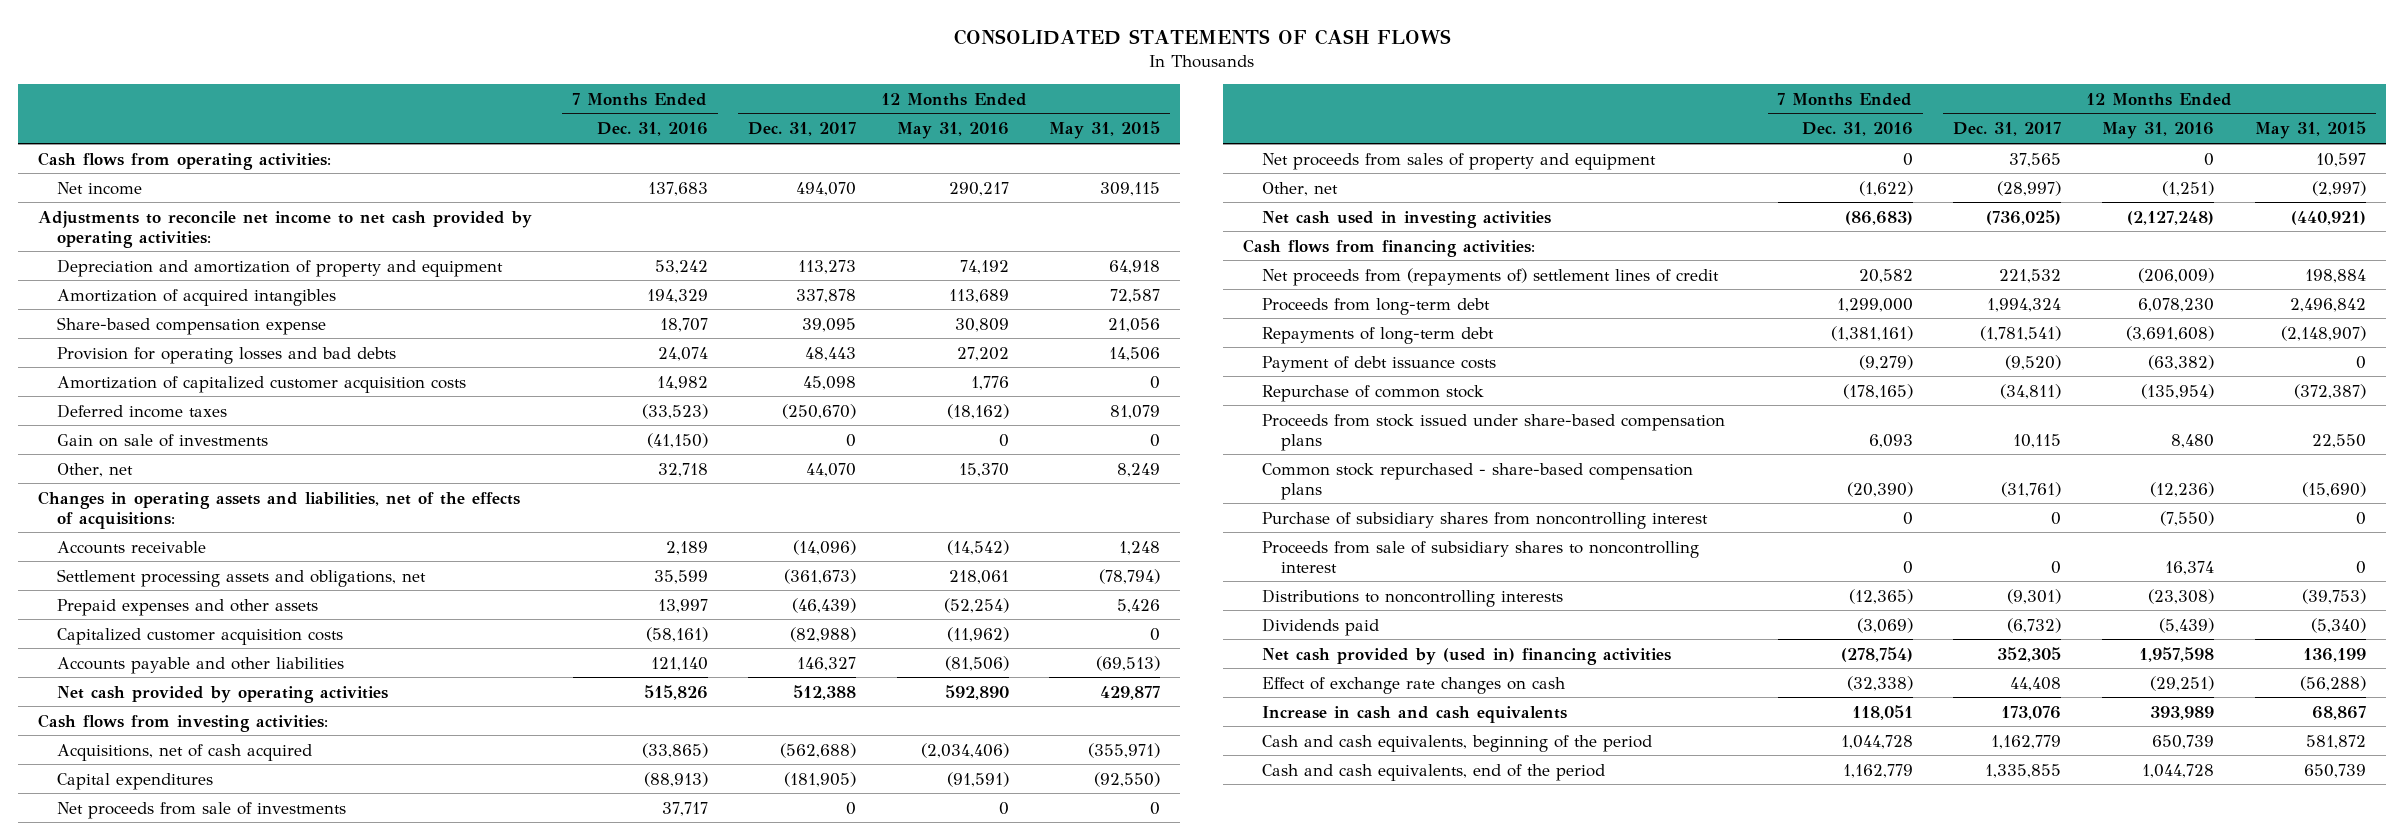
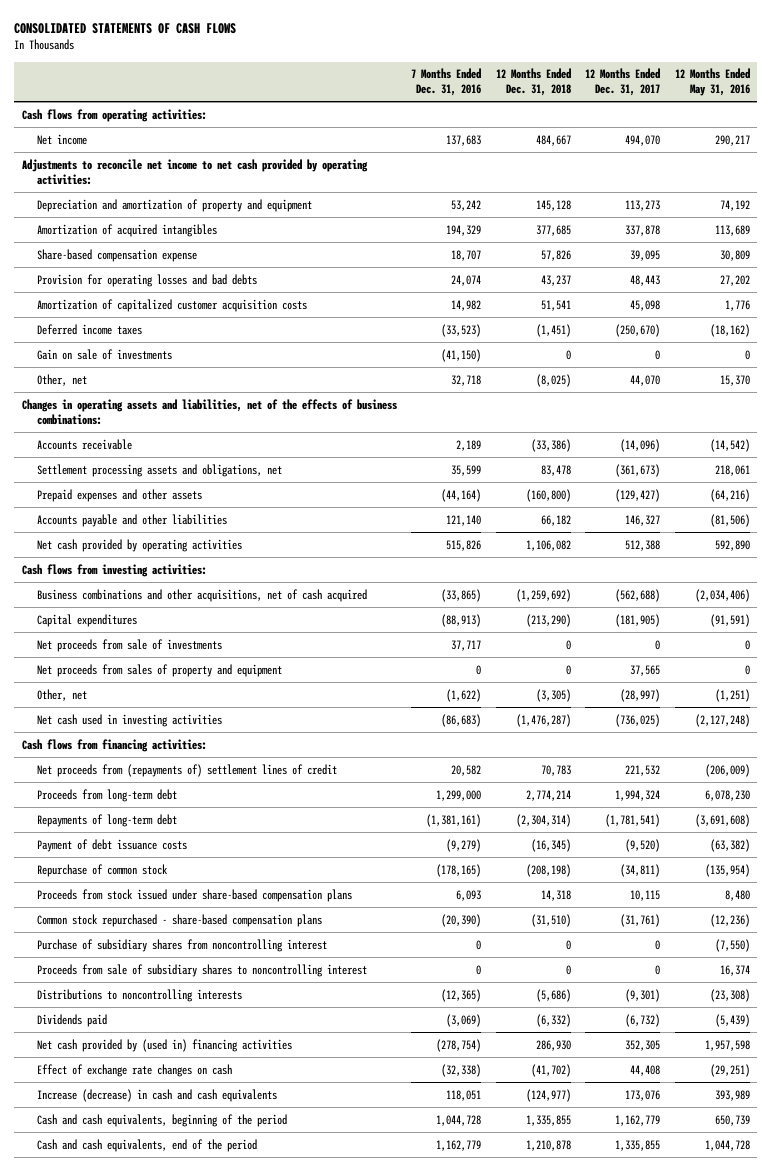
[1049,121,1161,140] May 31, 2015 -> none
none -> [495,68,571,97] 12 Months Ended Dec. 31, 2018
[38,490,521,529] Changes in operating assets and liabilities, net of the effects of acquisitions: -> [21,398,397,425] Changes in operating assets and liabilities, net of the effects of business combinations:
[56,627,343,645] Capitalized customer acquisition costs -> none
[657,598,708,613] 13,997 -> [441,488,482,502] (44,164)
[792,597,857,613] (46,439) -> [615,488,661,502] (129,427)
[943,597,1009,613] (52,254) -> [709,488,750,502] (64,216)
[56,743,312,761] Acquisitions, net of cash acquired -> [36,588,367,602] Business combinations and other acquisitions, net of cash acquired
[1262,705,1568,723] Increase in cash and cash equivalents -> [36,1088,277,1102] Increase (decrease) in cash and cash equivalents

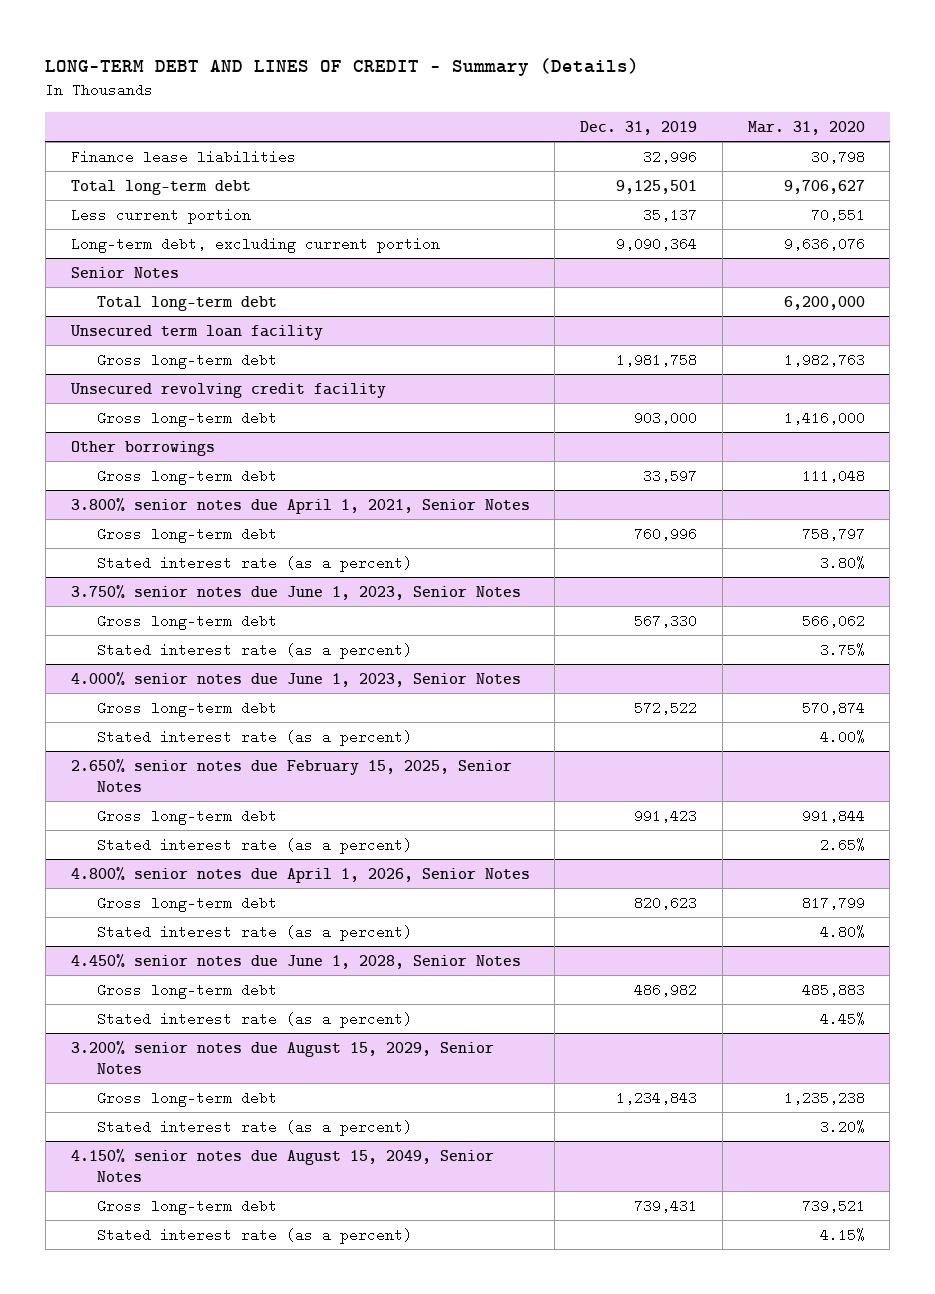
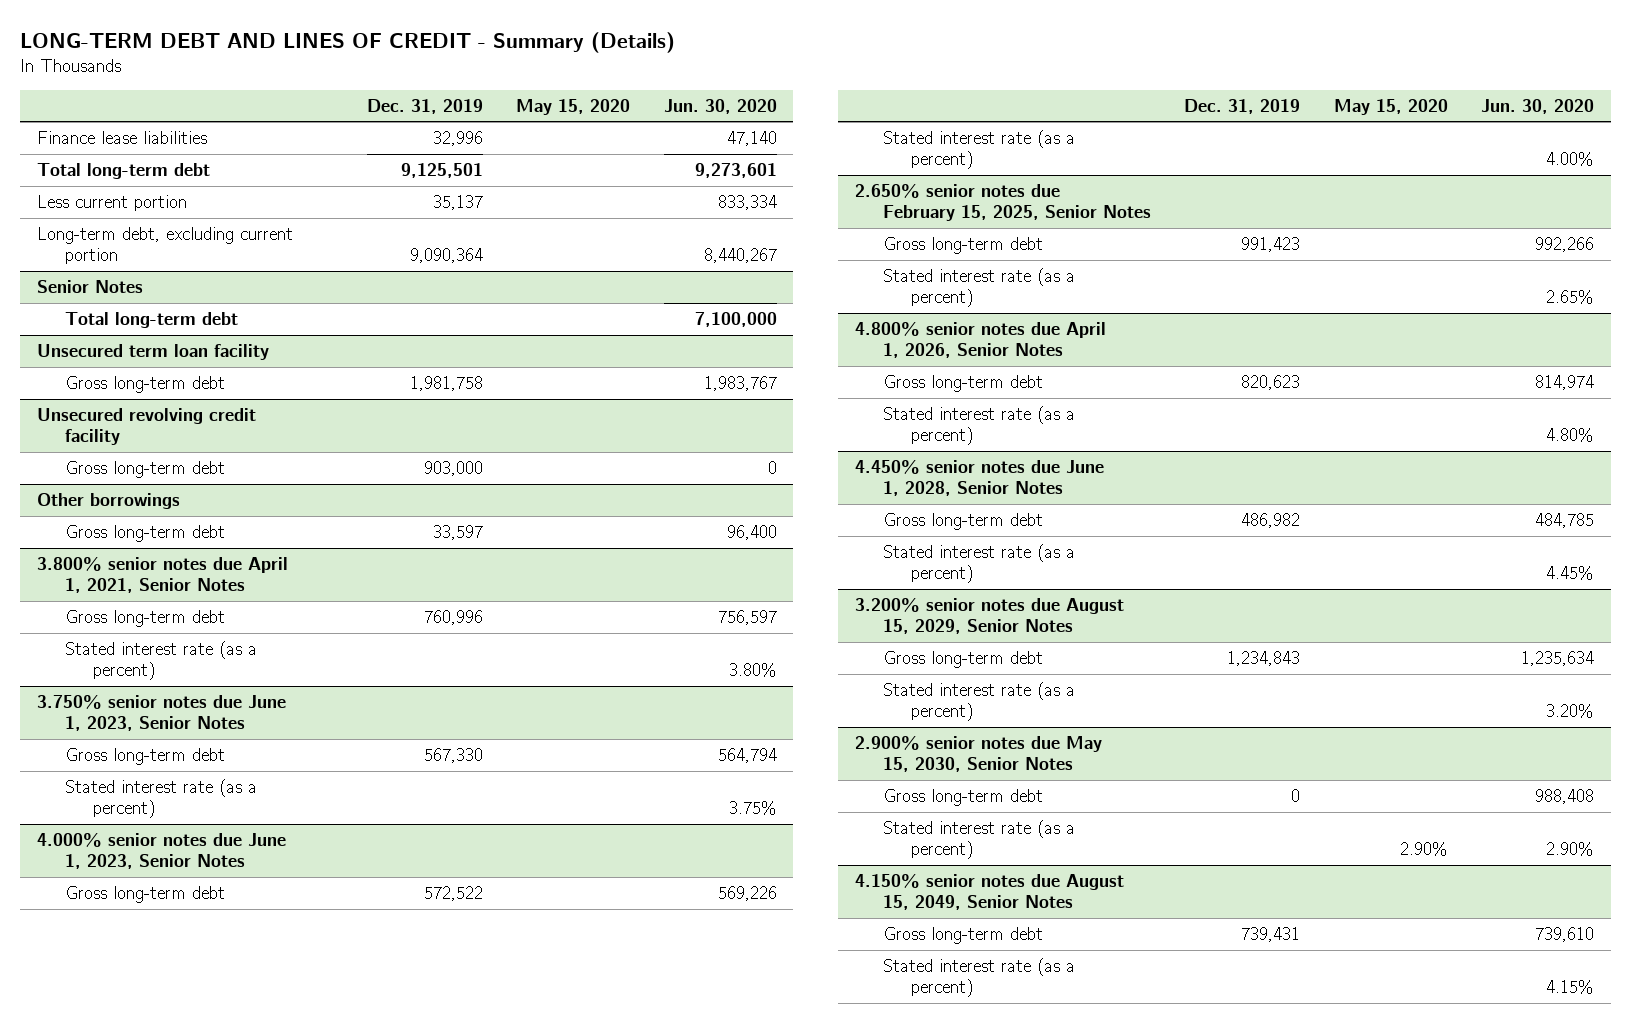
[747,121,865,136] Mar. 31, 2020 -> none
none -> [516,98,631,115] May 15, 2020
none -> [663,98,777,114] Jun. 30, 2020
none -> [854,734,1102,773] 2.900% senior notes due May 15, 2030, Senior Notes
none -> [882,788,1043,806] Gross long-term debt
none -> [882,819,1075,860] Stated interest rate (as a percent)

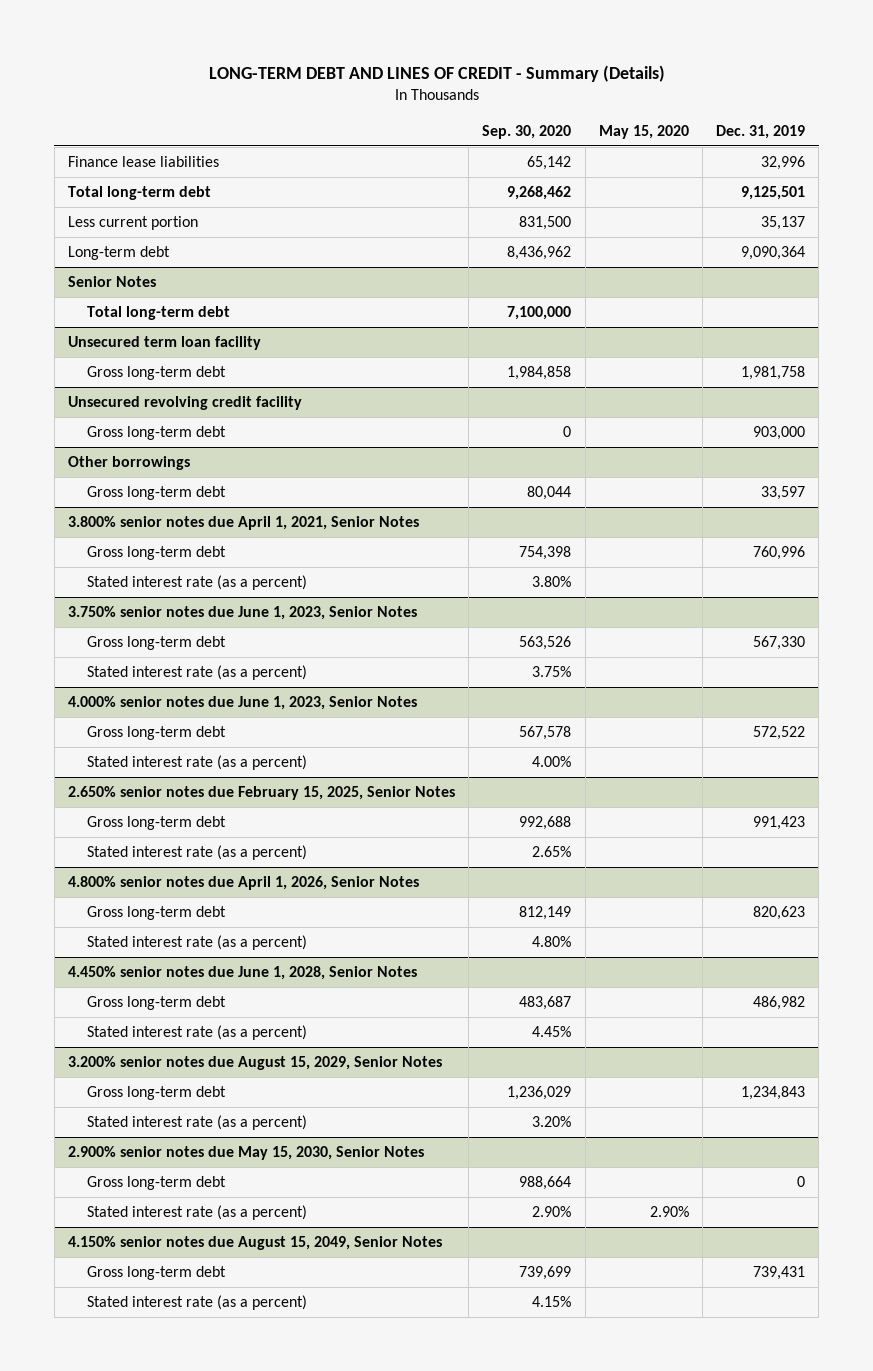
[663,98,777,114] Jun. 30, 2020 -> none
none -> [482,124,572,139] Sep. 30, 2020
[37,226,294,265] Long-term debt, excluding current portion -> [68,246,171,261] Long-term debt

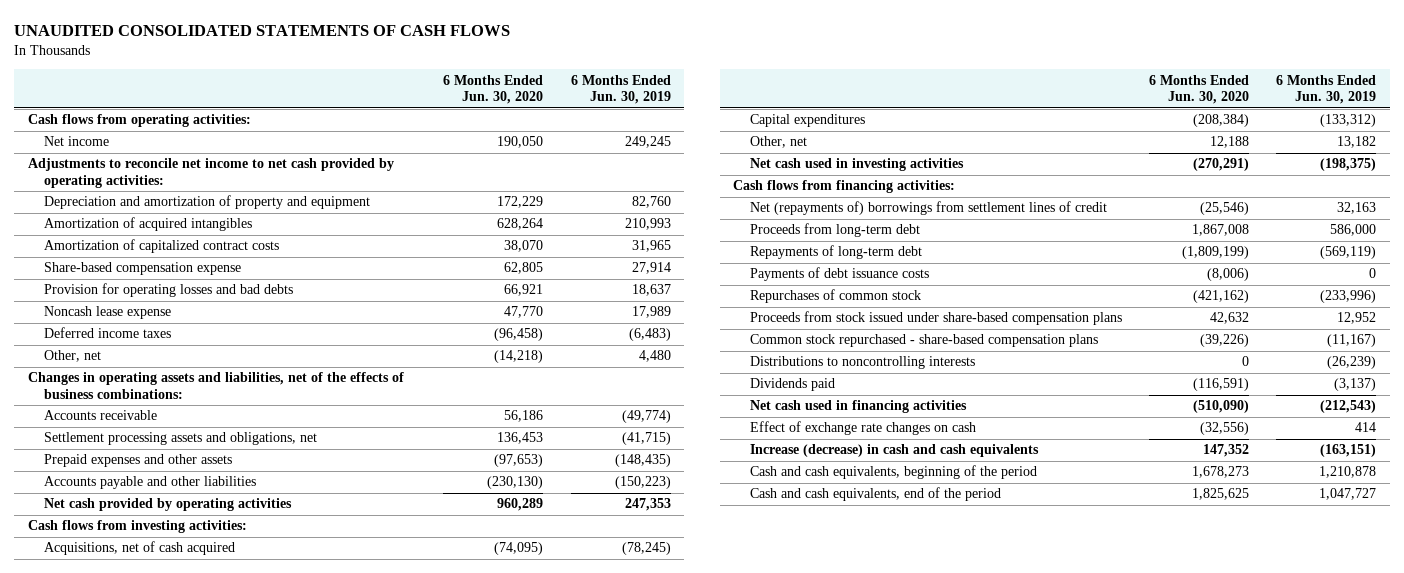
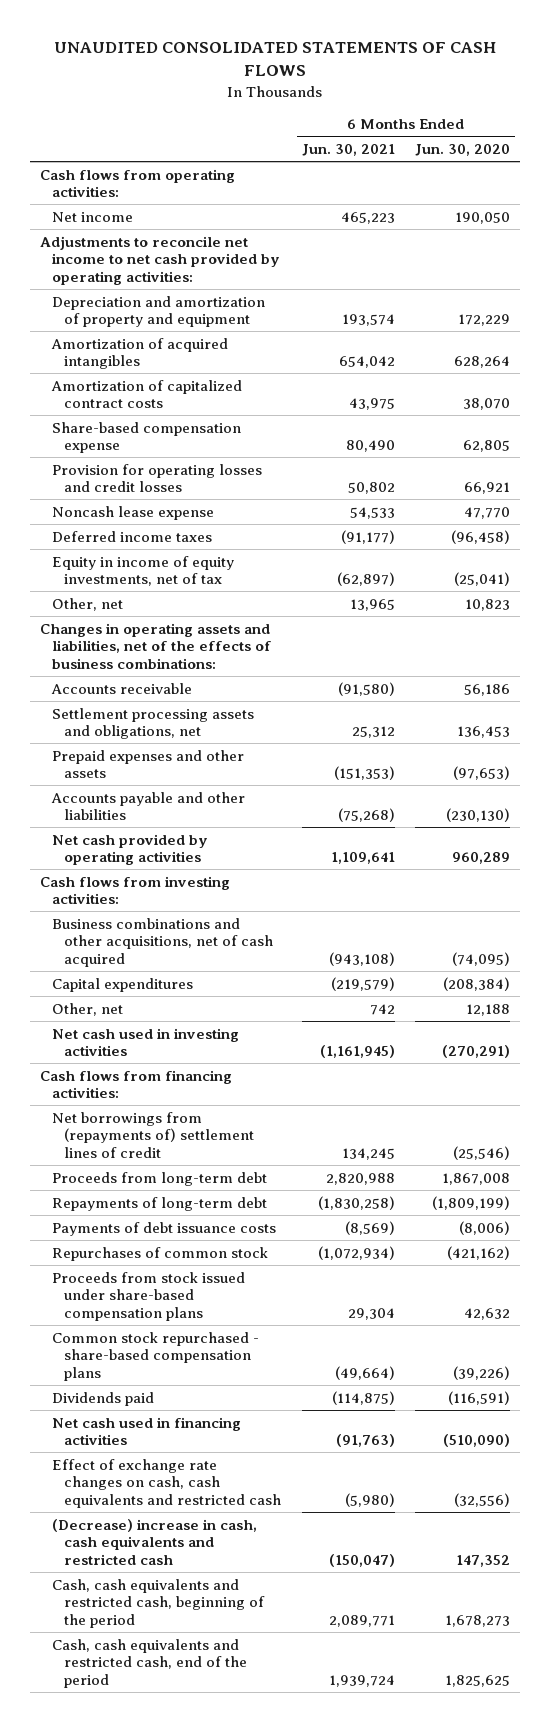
[570,74,671,105] 6 Months Ended Jun. 30, 2019 -> none
none -> [301,144,395,157] Jun. 30, 2021
[43,283,293,298] Provision for operating losses and bad debts -> [52,463,263,493] Provision for operating losses and credit losses
none -> [52,555,235,587] Equity in income of equity investments, net of tax
[494,350,544,364] (14,218) -> [464,598,510,611] 10,823
[43,541,235,556] Acquisitions, net of cash acquired -> [52,917,274,967] Business combinations and other acquisitions, net of cash acquired
[749,201,1107,216] Net (repayments of) borrowings from settlement lines of credit -> [52,1111,255,1158] Net borrowings from (repayments of) settlement lines of credit
[749,356,975,370] Distributions to noncontrolling interests -> none
[749,421,976,436] Effect of exchange rate changes on cash -> [52,1458,282,1508] Effect of exchange rate changes on cash, cash equivalents and restricted cash
[749,444,1039,458] Increase (decrease) in cash and cash equivalents -> [52,1518,258,1565] (Decrease) increase in cash, cash equivalents and restricted cash
[749,465,1037,480] Cash and cash equivalents, beginning of the period -> [52,1578,266,1628] Cash, cash equivalents and restricted cash, beginning of the period
[749,487,1001,502] Cash and cash equivalents, end of the period -> [52,1638,248,1688] Cash, cash equivalents and restricted cash, end of the period

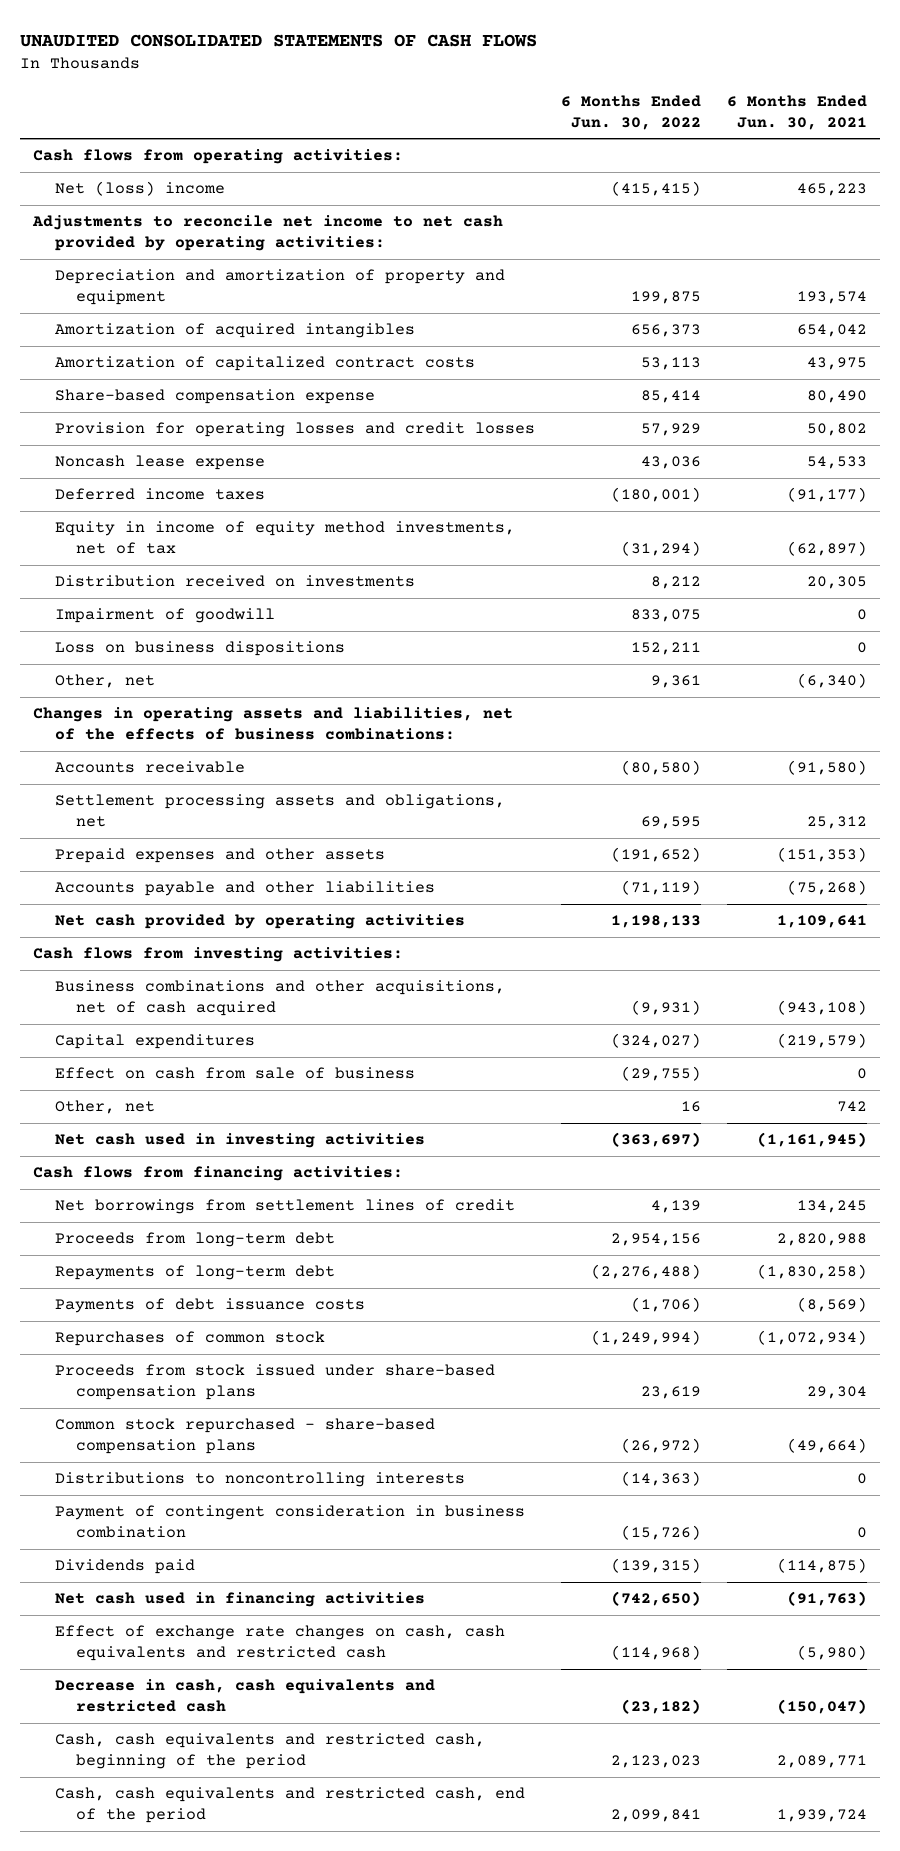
[414,144,510,157] Jun. 30, 2020 -> none
none -> [560,94,701,130] 6 Months Ended Jun. 30, 2022
[52,211,134,222] Net income -> [54,181,225,197] Net (loss) income
[52,555,235,587] Equity in income of equity investments, net of tax -> [54,521,515,555] Equity in income of equity method investments, net of tax
none -> [54,575,415,588] Distribution received on investments
none -> [54,608,275,624] Impairment of goodwill
none -> [54,641,345,657] Loss on business dispositions
[349,598,395,611] 13,965 -> [796,673,867,689] (6,340)
none -> [54,1067,415,1080] Effect on cash from sale of business
[52,1111,255,1158] Net borrowings from (repayments of) settlement lines of credit -> [54,1199,515,1215] Net borrowings from settlement lines of credit
none -> [54,1472,465,1488] Distributions to noncontrolling interests
none -> [54,1505,525,1539] Payment of contingent consideration in business combination
[52,1518,258,1565] (Decrease) increase in cash, cash equivalents and restricted cash -> [54,1679,435,1713] Decrease in cash, cash equivalents and restricted cash

